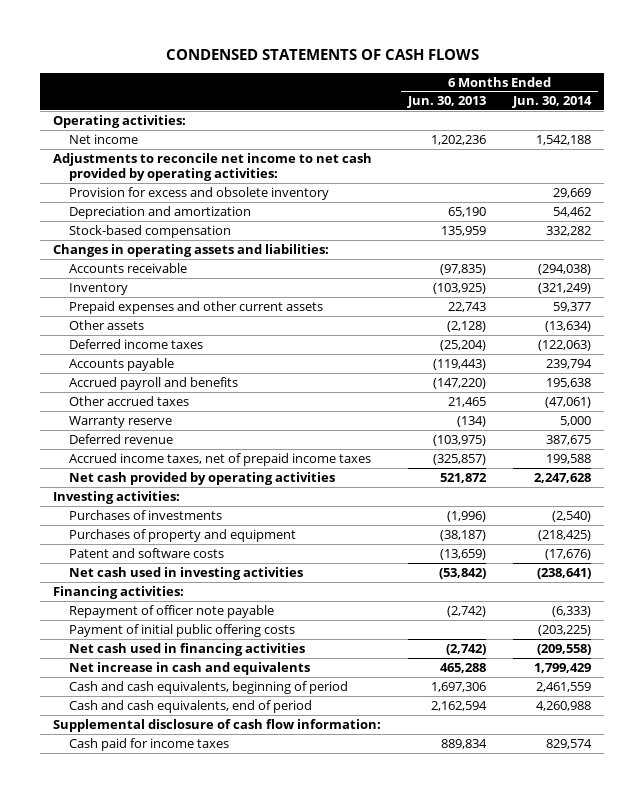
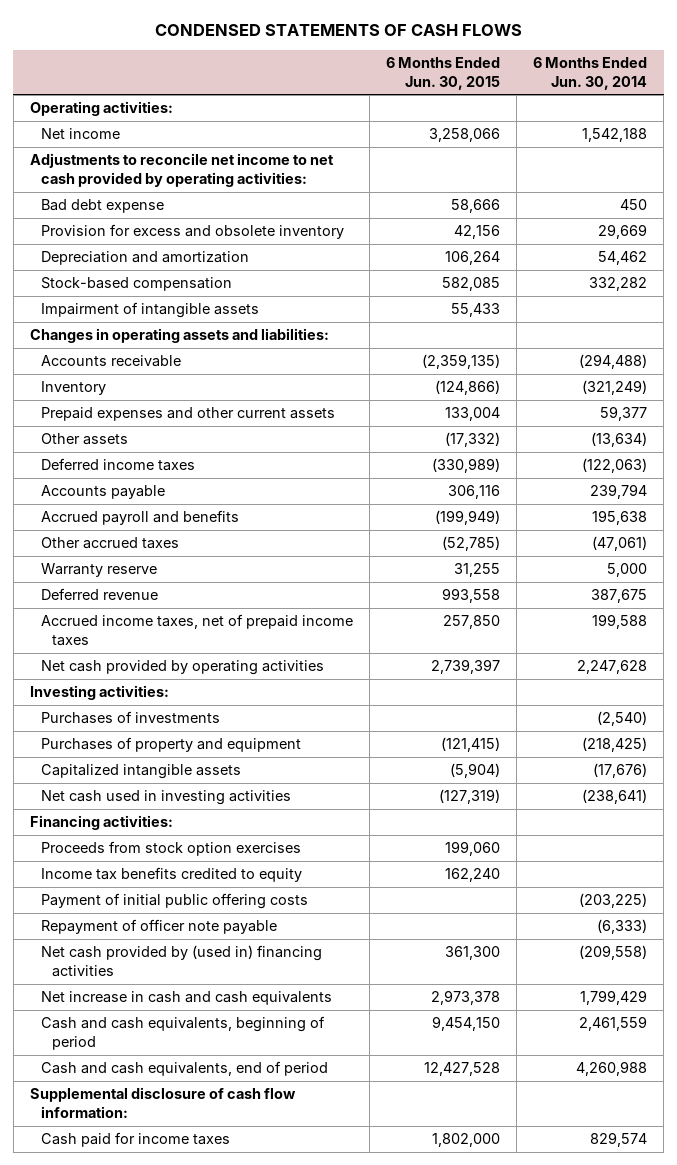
[407,96,487,109] Jun. 30, 2013 -> none
none -> [386,57,501,90] 6 Months Ended Jun. 30, 2015
none -> [40,199,164,214] Bad debt expense
none -> [40,302,259,319] Impairment of intangible assets
[538,263,592,275] (294,038) -> [579,354,648,370] (294,488)
[68,547,224,558] Patent and software costs -> [40,764,241,780] Capitalized intangible assets
none -> [40,841,301,857] Proceeds from stock option exercises
none -> [40,867,302,883] Income tax benefits credited to equity
[68,604,274,618] Repayment of officer note payable -> [40,919,277,935] Repayment of officer note payable
[68,642,305,656] Net cash used in financing activities -> [40,945,322,977] Net cash provided by (used in) financing activities
[68,661,310,675] Net increase in cash and equivalents -> [40,991,332,1006] Net increase in cash and cash equivalents

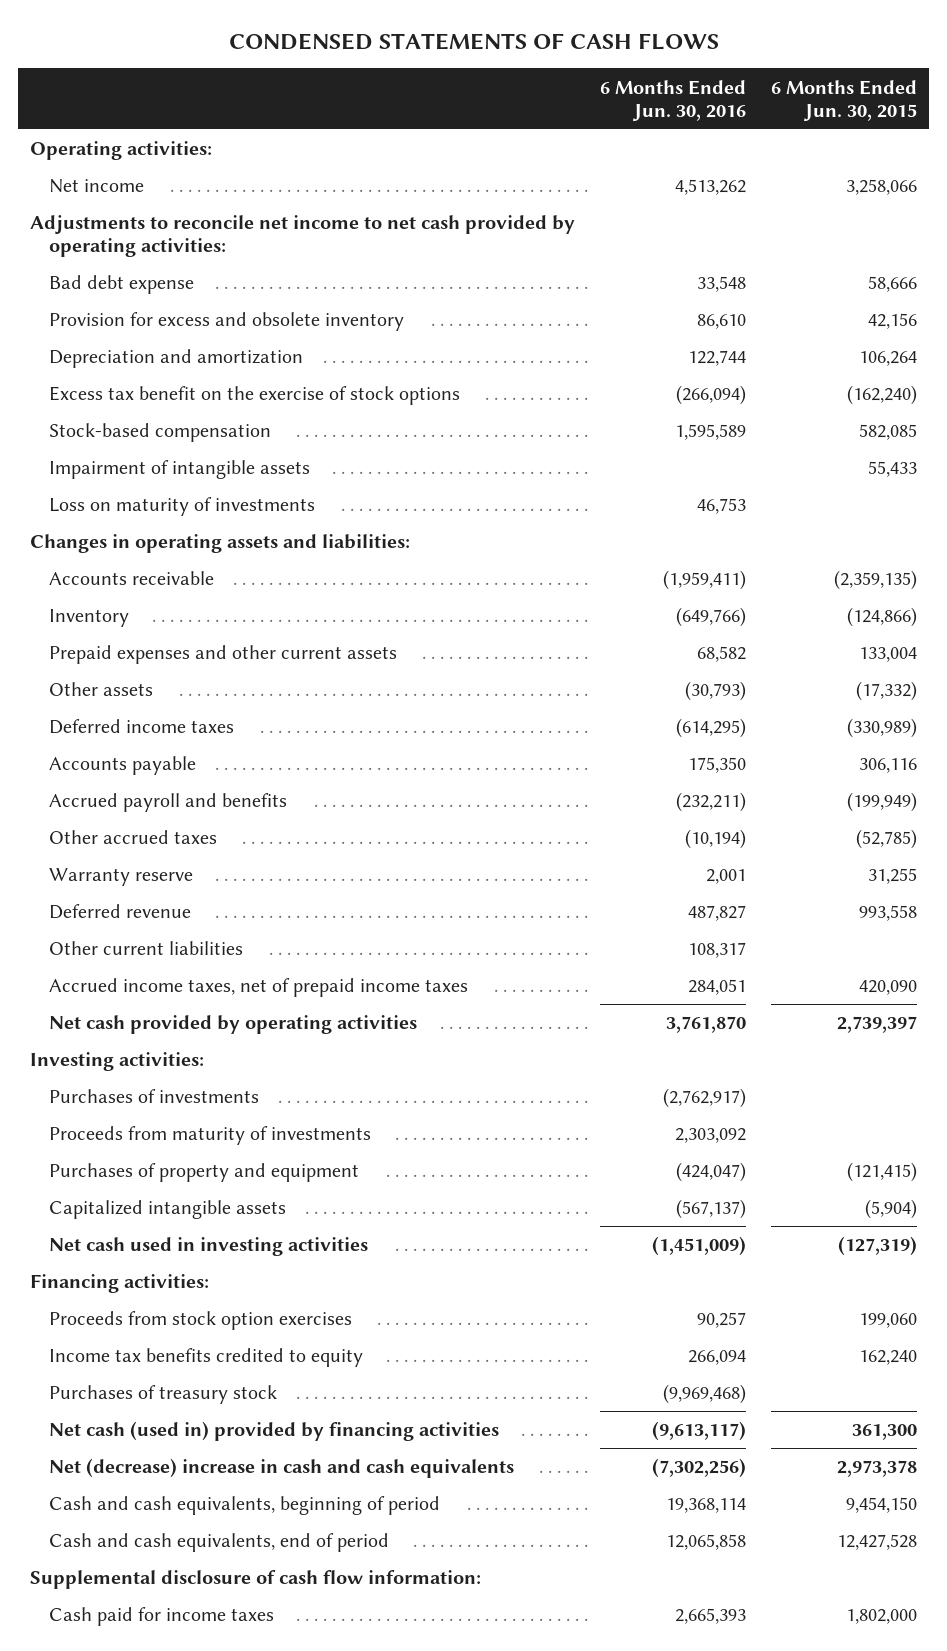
[533,57,648,90] 6 Months Ended Jun. 30, 2014 -> none
none -> [600,79,747,121] 6 Months Ended Jun. 30, 2016
none -> [49,386,461,406] Excess tax benefit on the exercise of stock options
none -> [49,497,316,517] Loss on maturity of investments
none -> [49,941,244,956] Other current liabilities
[443,615,501,630] 257,850 -> [858,980,917,996] 420,090
none -> [49,1126,372,1146] Proceeds from maturity of investments
[40,893,308,910] Payment of initial public offering costs -> none
[40,919,277,935] Repayment of officer note payable -> none
none -> [49,1385,278,1405] Purchases of treasury stock
[40,945,322,977] Net cash provided by (used in) financing activities -> [49,1421,500,1442] Net cash (used in) provided by financing activities
[40,991,332,1006] Net increase in cash and cash equivalents -> [49,1458,515,1479] Net (decrease) increase in cash and cash equivalents

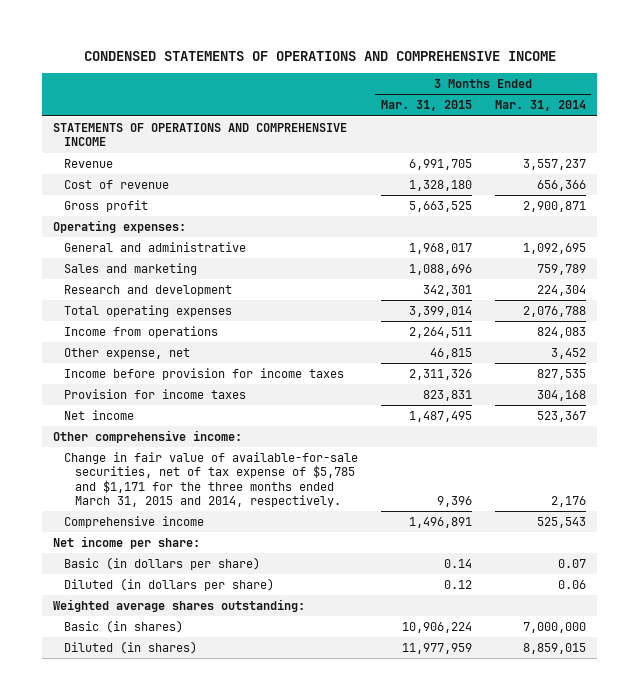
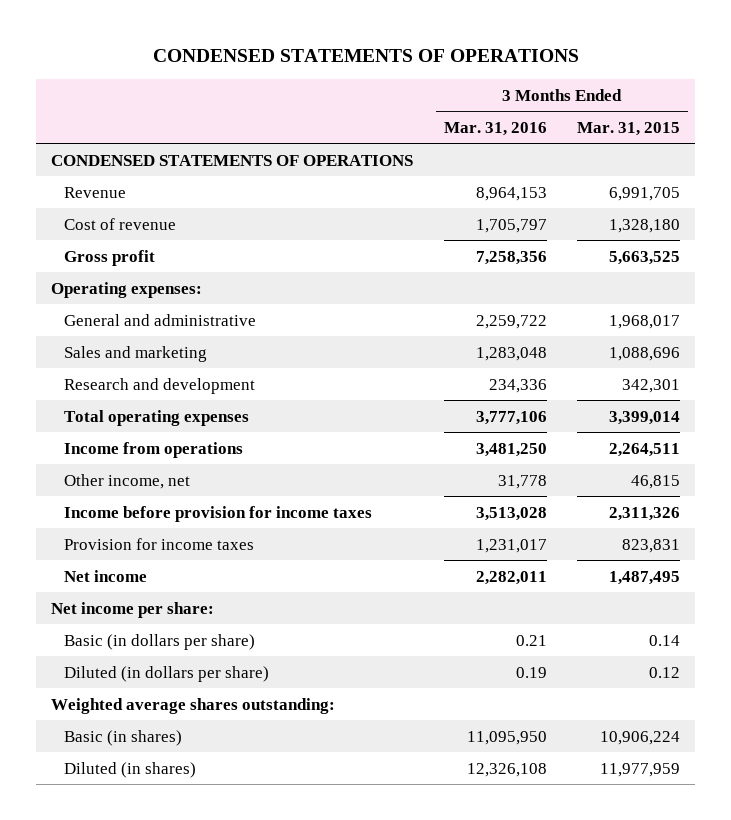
[83,50,556,61] CONDENSED STATEMENTS OF OPERATIONS AND COMPREHENSIVE INCOME -> [152,49,579,63] CONDENSED STATEMENTS OF OPERATIONS
[494,100,586,112] Mar. 31, 2014 -> none
none -> [443,121,547,136] Mar. 31, 2016
[53,123,348,147] STATEMENTS OF OPERATIONS AND COMPREHENSIVE INCOME -> none
none -> [51,154,414,166] CONDENSED STATEMENTS OF OPERATIONS
[64,348,191,360] Other expense, net -> [64,473,191,489] Other income, net
[53,430,243,444] Other comprehensive income: -> none
[64,452,359,507] Change in fair value of available-for-sale securities, net of tax expense of $5,785 and $1,171 for the three months ended March 31, 2015 and 2014, respectively. -> none
[64,516,205,529] Comprehensive income -> none

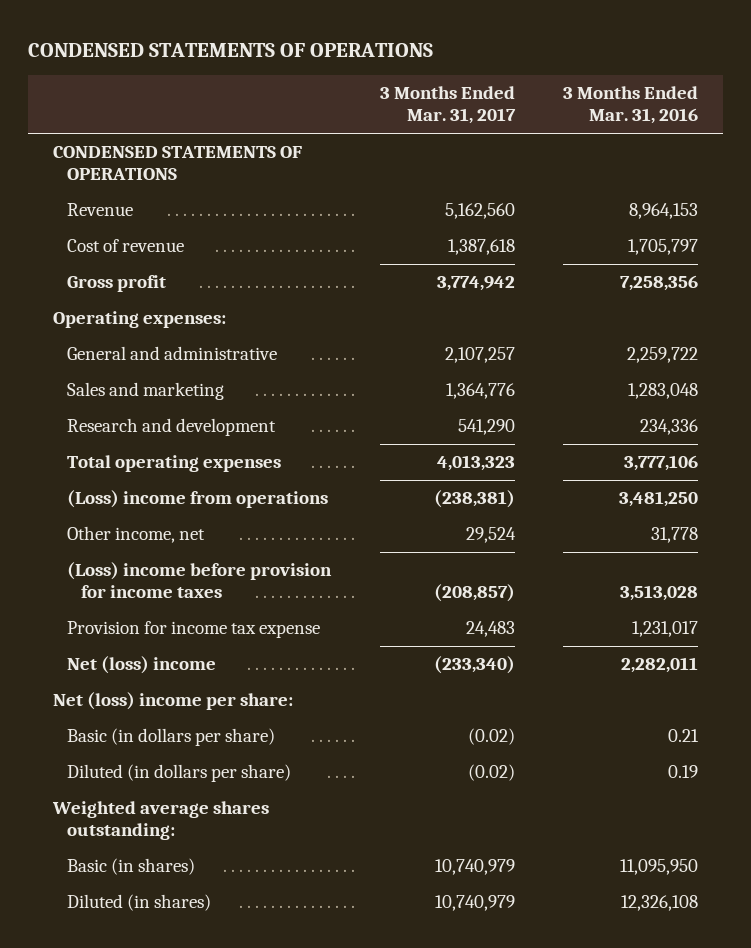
[577,121,681,136] Mar. 31, 2015 -> none
none -> [379,86,516,125] 3 Months Ended Mar. 31, 2017
[64,441,244,458] Income from operations -> [66,490,328,509] (Loss) income from operations
[64,505,373,522] Income before provision for income taxes -> [66,562,332,599] (Loss) income before provision for income taxes
[64,537,255,550] Provision for income taxes -> [66,621,320,639] Provision for income tax expense
[64,569,148,582] Net income -> [66,656,216,675] Net (loss) income
[51,601,215,618] Net income per share: -> [52,692,293,711] Net (loss) income per share:

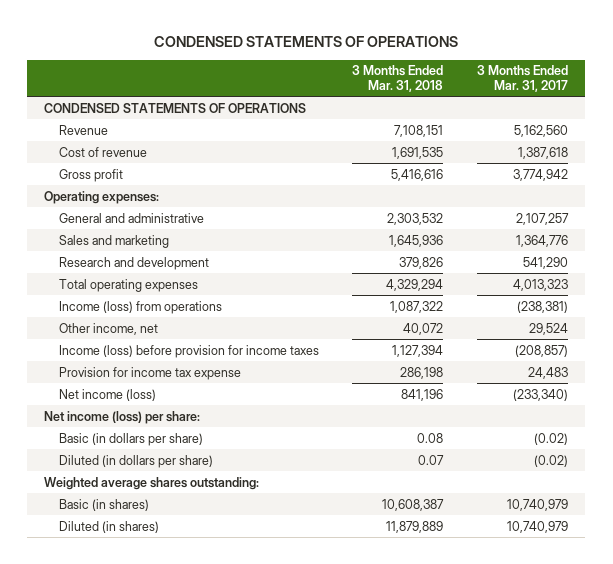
[563,86,699,125] 3 Months Ended Mar. 31, 2016 -> none
none -> [352,65,444,93] 3 Months Ended Mar. 31, 2018
[66,490,328,509] (Loss) income from operations -> [58,300,222,314] Income (loss) from operations
[66,562,332,599] (Loss) income before provision for income taxes -> [58,344,319,358] Income (loss) before provision for income taxes
[66,656,216,675] Net (loss) income -> [58,388,156,401] Net income (loss)
[52,692,293,711] Net (loss) income per share: -> [44,410,201,424] Net income (loss) per share:

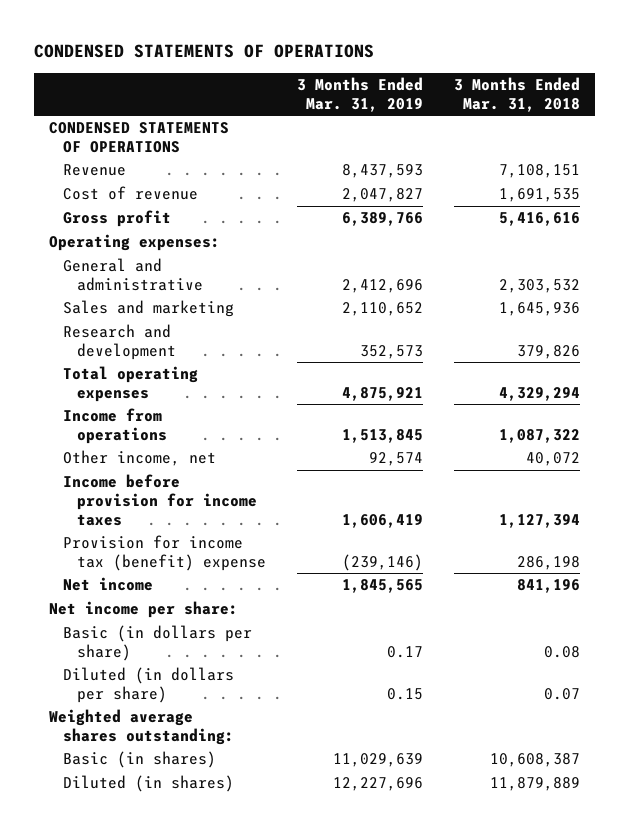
[477,65,569,93] 3 Months Ended Mar. 31, 2017 -> none
none -> [297,76,424,112] 3 Months Ended Mar. 31, 2019
[58,300,222,314] Income (loss) from operations -> [63,408,168,445] Income from operations
[58,344,319,358] Income (loss) before provision for income taxes -> [63,474,258,526] Income before provision for income taxes
[58,366,241,380] Provision for income tax expense -> [63,535,267,572] Provision for income tax (benefit) expense
[58,388,156,401] Net income (loss) -> [63,577,154,592] Net income
[44,410,201,424] Net income (loss) per share: -> [49,601,239,619] Net income per share:

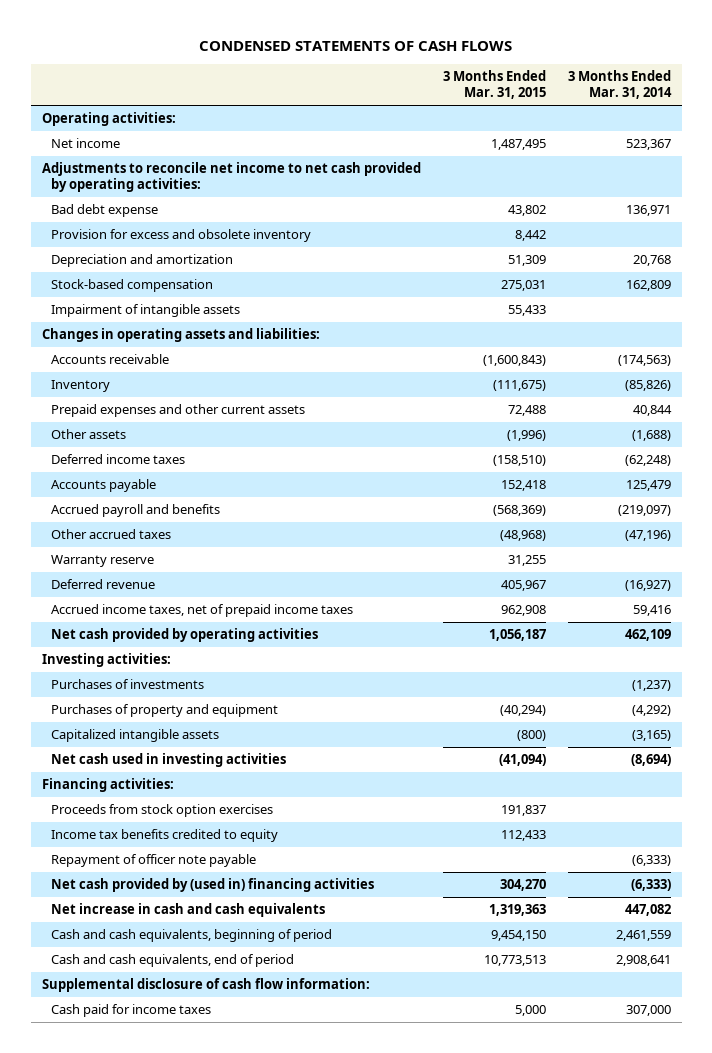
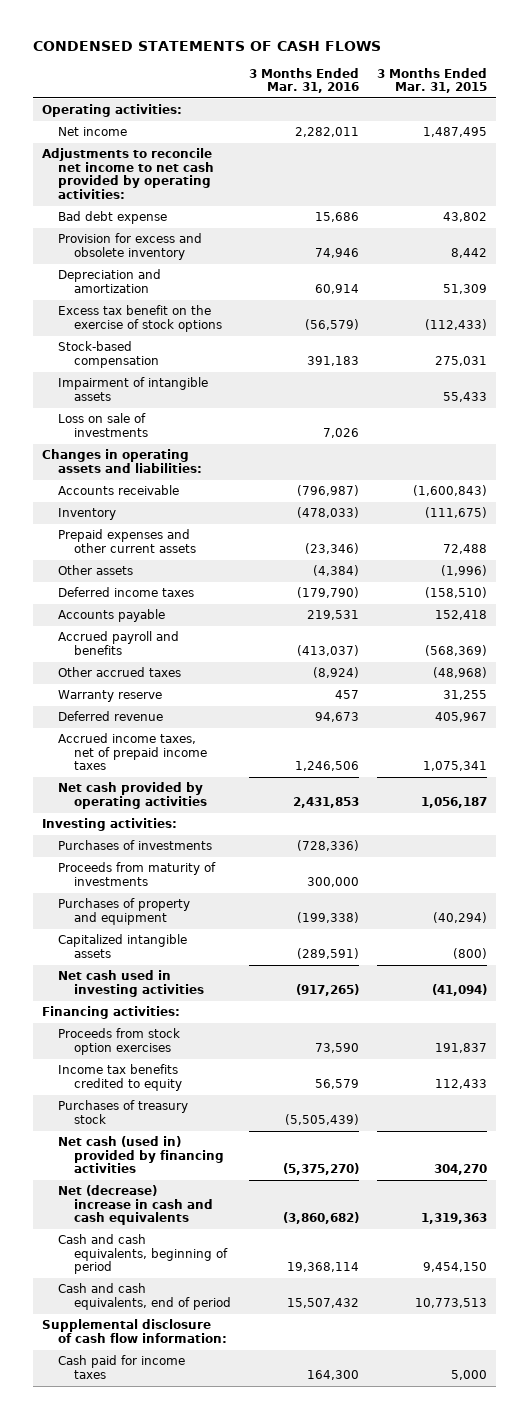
[567,70,672,100] 3 Months Ended Mar. 31, 2014 -> none
none -> [249,67,360,94] 3 Months Ended Mar. 31, 2016
none -> [58,305,223,332] Excess tax benefit on the exercise of stock options
none -> [58,413,149,437] Loss on sale of investments
[500,605,546,617] 962,908 -> [423,761,488,772] 1,075,341
none -> [58,862,217,886] Proceeds from maturity of investments
[51,854,257,868] Repayment of officer note payable -> none
none -> [58,1100,189,1124] Purchases of treasury stock
[51,878,375,893] Net cash provided by (used in) financing activities -> [58,1136,225,1174] Net cash (used in) provided by financing activities
[51,903,326,918] Net increase in cash and cash equivalents -> [58,1185,214,1226] Net (decrease) increase in cash and cash equivalents

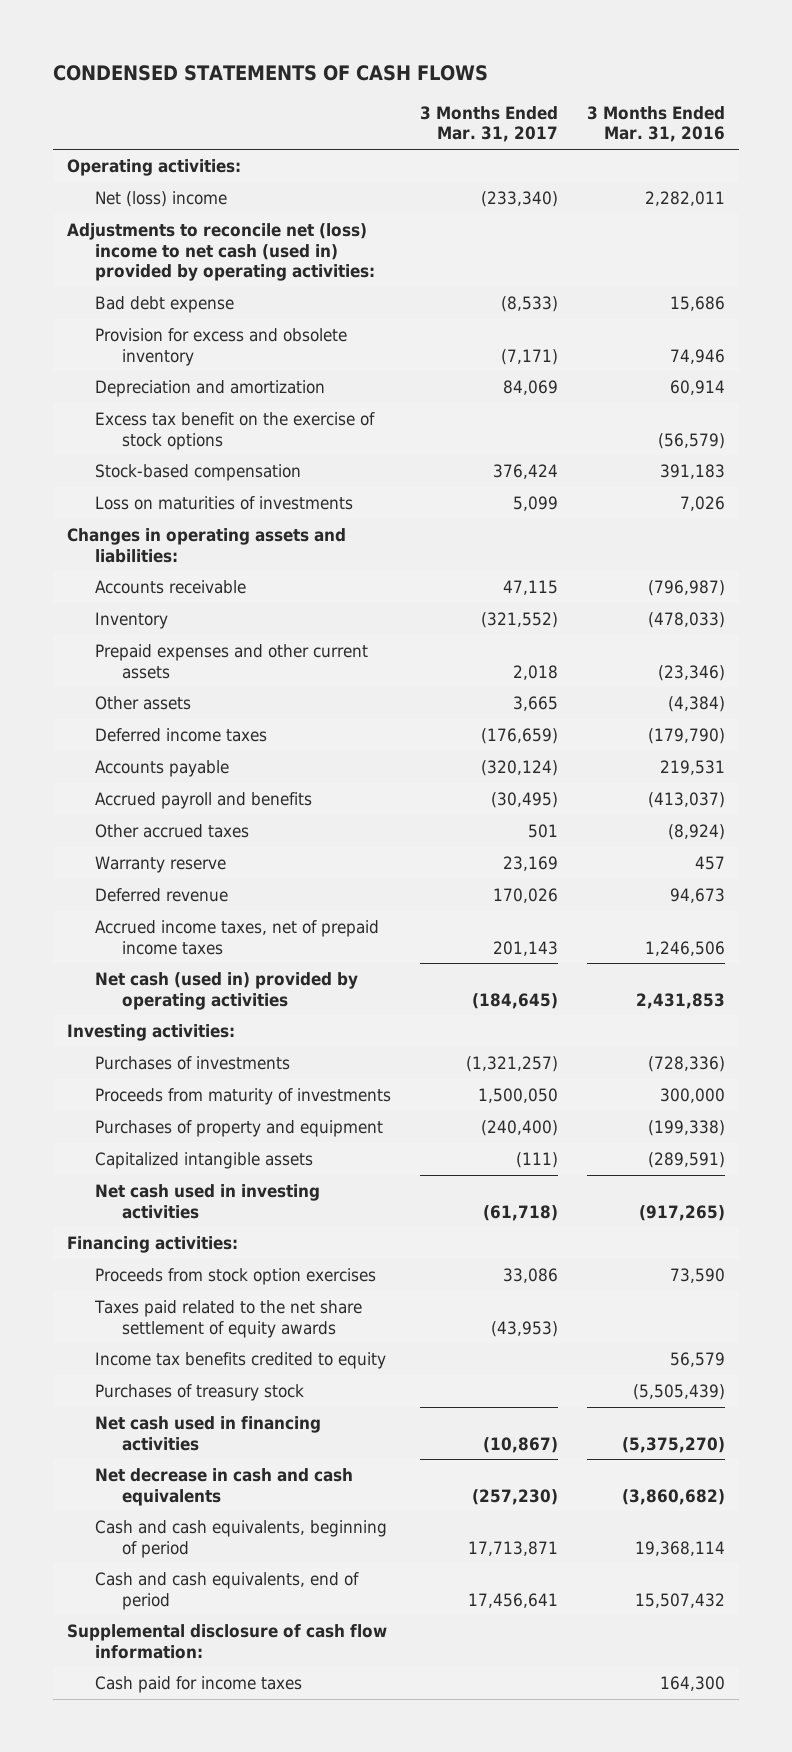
[377,67,488,94] 3 Months Ended Mar. 31, 2015 -> none
none -> [419,105,558,143] 3 Months Ended Mar. 31, 2017
[58,127,128,137] Net income -> [94,191,227,208] Net (loss) income
[41,148,215,199] Adjustments to reconcile net income to net cash provided by operating activities: -> [67,223,375,282] Adjustments to reconcile net (loss) income to net cash (used in) provided by operating activities:
[58,377,209,401] Impairment of intangible assets -> none
[58,413,149,437] Loss on sale of investments -> [94,496,353,511] Loss on maturities of investments
[58,782,208,809] Net cash provided by operating activities -> [94,972,358,1010] Net cash (used in) provided by operating activities
none -> [93,1300,362,1338] Taxes paid related to the net share settlement of equity awards
[58,1136,225,1174] Net cash (used in) provided by financing activities -> [94,1416,321,1451] Net cash used in financing activities
[58,1185,214,1226] Net (decrease) increase in cash and cash equivalents -> [94,1468,353,1506] Net decrease in cash and cash equivalents

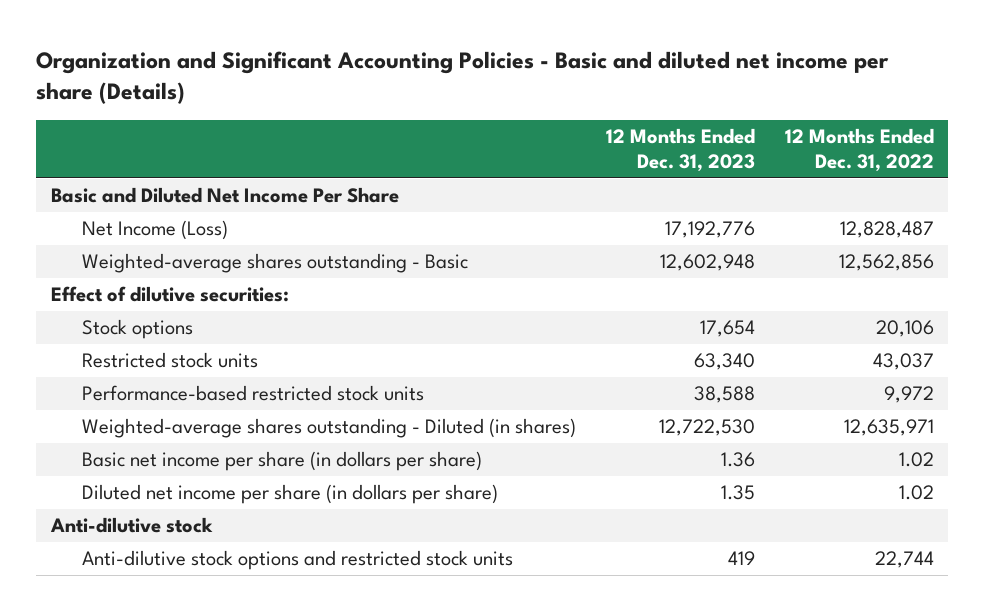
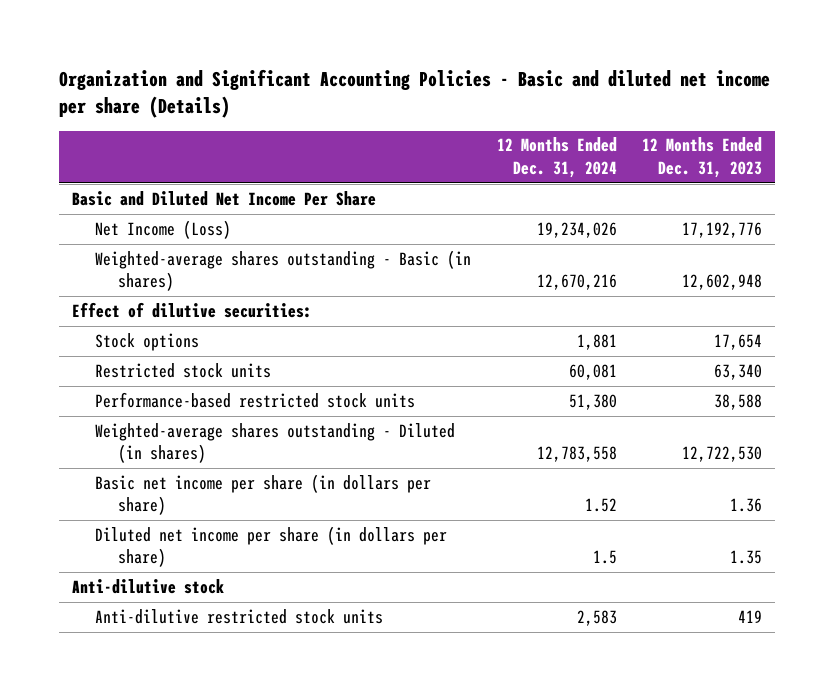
[784,128,934,172] 12 Months Ended Dec. 31, 2022 -> none
none -> [496,137,617,178] 12 Months Ended Dec. 31, 2024
[81,253,468,274] Weighted-average shares outstanding - Basic -> [95,249,472,292] Weighted-average shares outstanding - Basic (in shares)
[81,550,513,571] Anti-dilutive stock options and restricted stock units -> [95,608,384,624] Anti-dilutive restricted stock units

